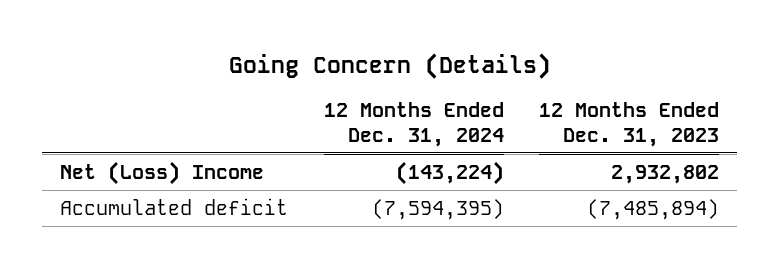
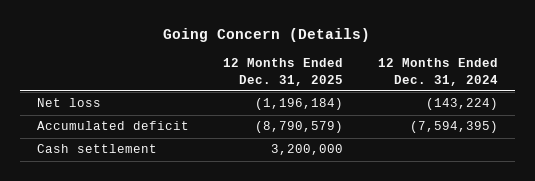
[539,102,720,147] 12 Months Ended Dec. 31, 2023 -> none
none -> [223,58,344,86] 12 Months Ended Dec. 31, 2025
[59,160,264,185] Net (Loss) Income -> [36,98,101,108] Net loss
none -> [36,144,157,154] Cash settlement

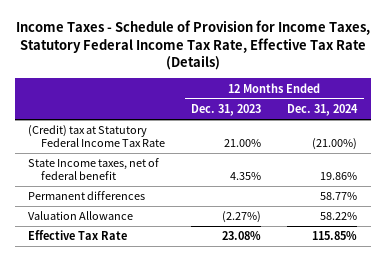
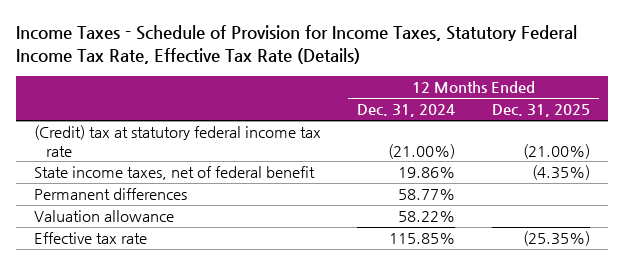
[191,104,262,117] Dec. 31, 2023 -> none
none -> [491,104,590,118] Dec. 31, 2025
[27,125,166,148] (Credit) tax at Statutory Federal Income Tax Rate -> [33,125,321,157] (Credit) tax at statutory federal income tax rate
[27,158,159,181] State Income taxes, net of federal benefit -> [33,166,315,181] State income taxes, net of federal benefit
[27,211,133,221] Valuation Allowance -> [33,210,174,223] Valuation allowance
[27,230,127,241] Effective Tax Rate -> [33,232,147,245] Effective tax rate

